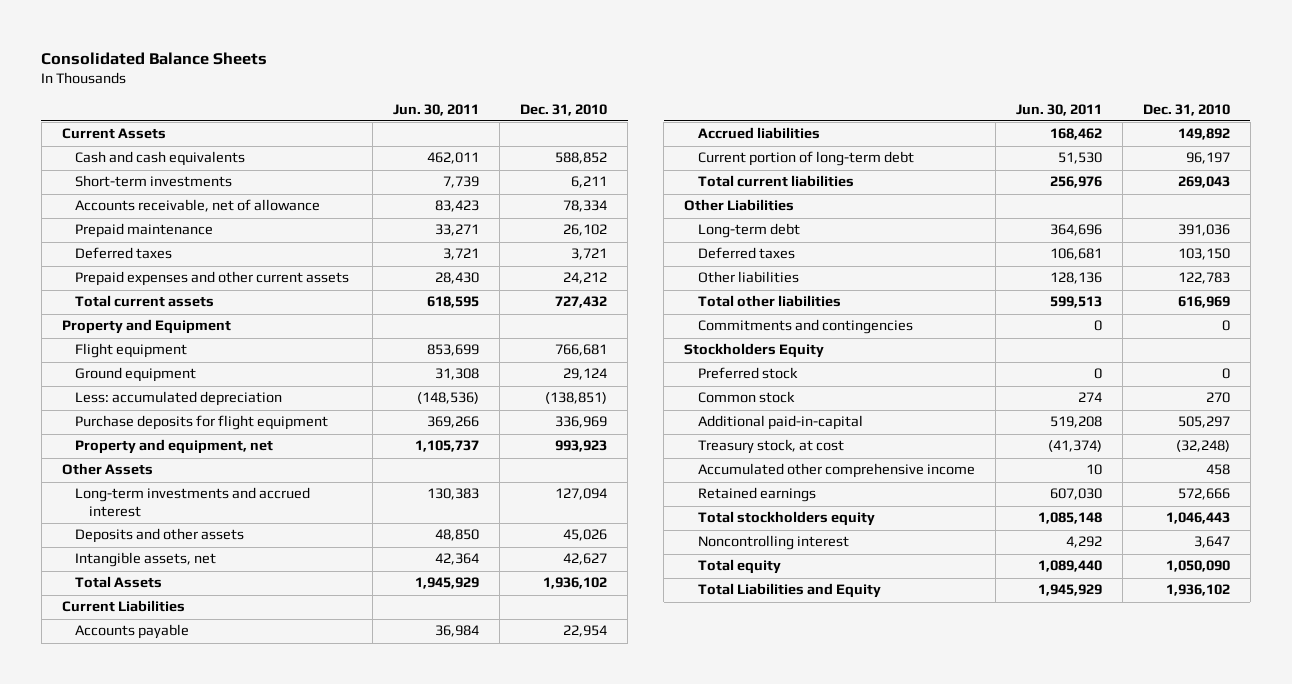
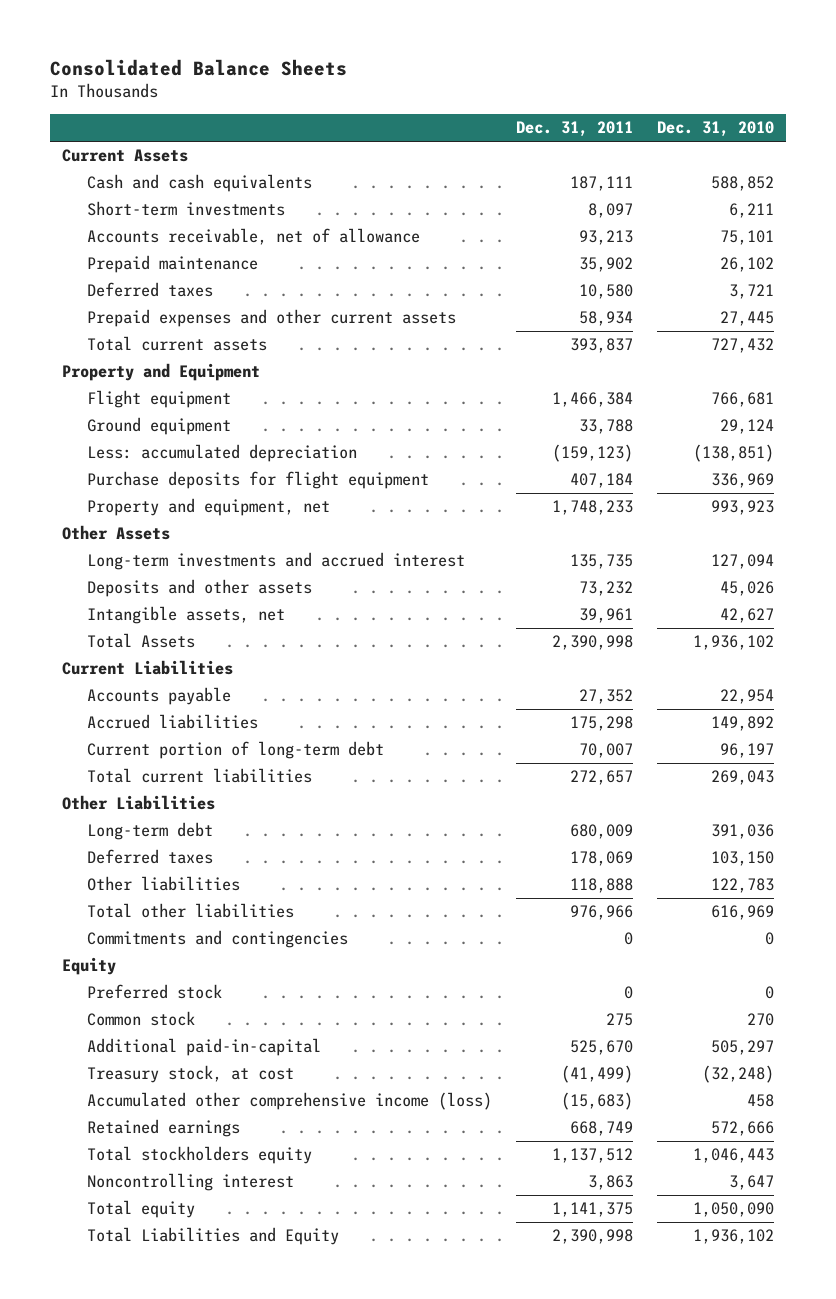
[393,103,480,116] Jun. 30, 2011 -> none
none -> [515,121,633,138] Dec. 31, 2011
[563,200,608,213] 78,334 -> [720,230,775,246] 75,101
[563,272,608,285] 24,212 -> [720,311,775,327] 27,445
[684,343,825,359] Stockholders Equity -> [61,957,116,976] Equity
[697,463,975,479] Accumulated other comprehensive income -> [86,1092,492,1111] Accumulated other comprehensive income (loss)

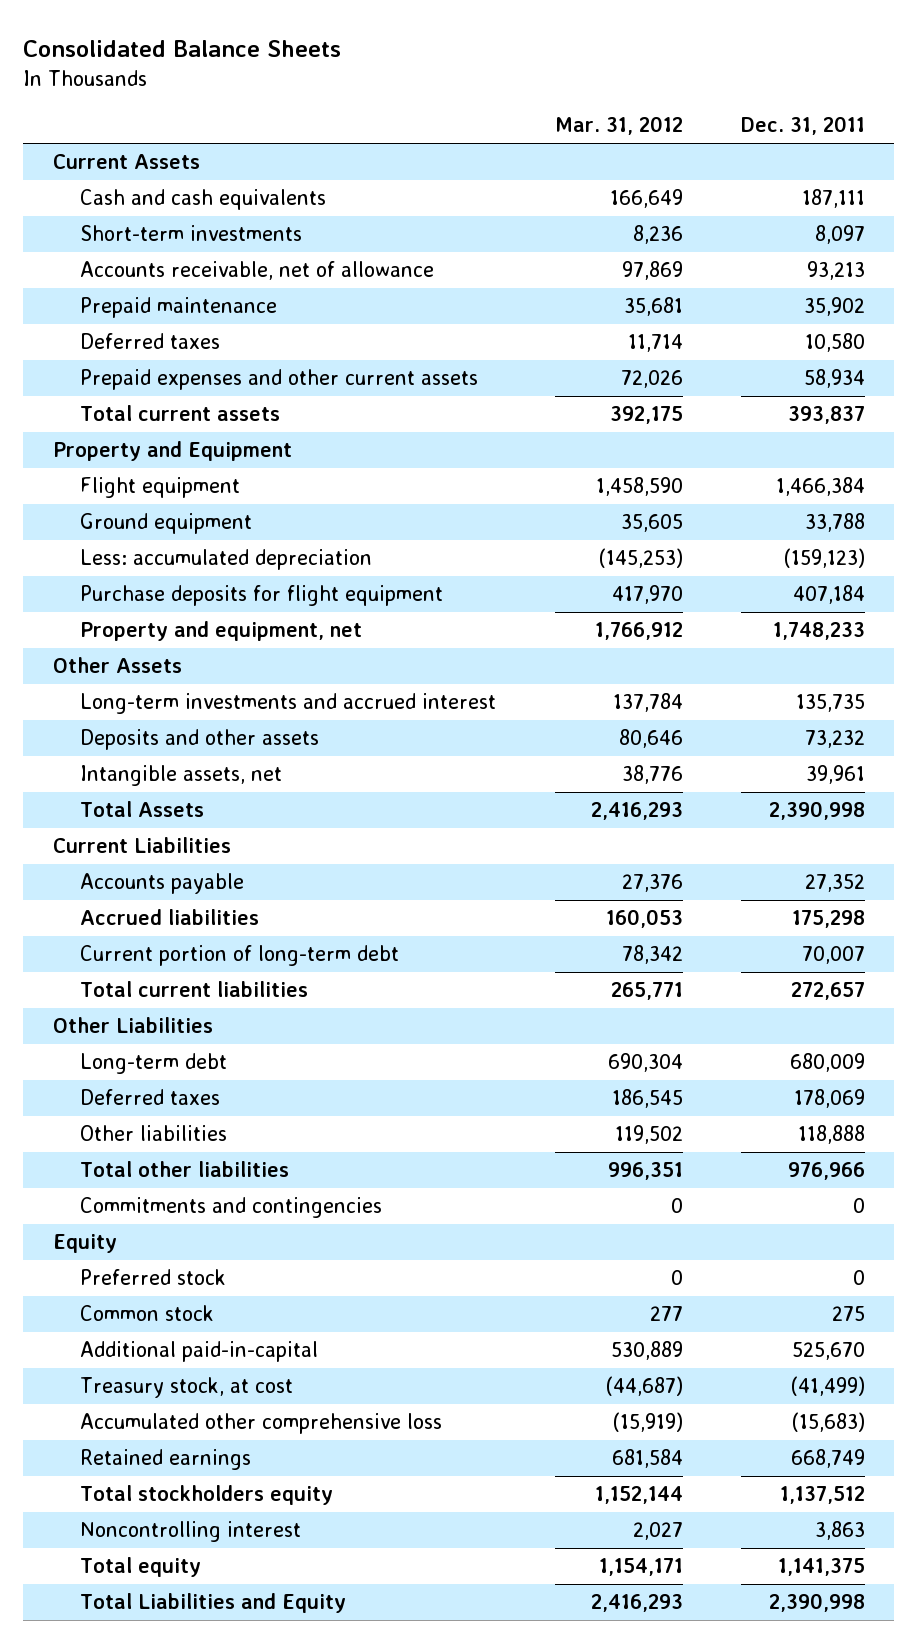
[657,121,775,138] Dec. 31, 2010 -> none
none -> [554,116,683,136] Mar. 31, 2012
[86,1092,492,1111] Accumulated other comprehensive income (loss) -> [79,1413,442,1435] Accumulated other comprehensive loss

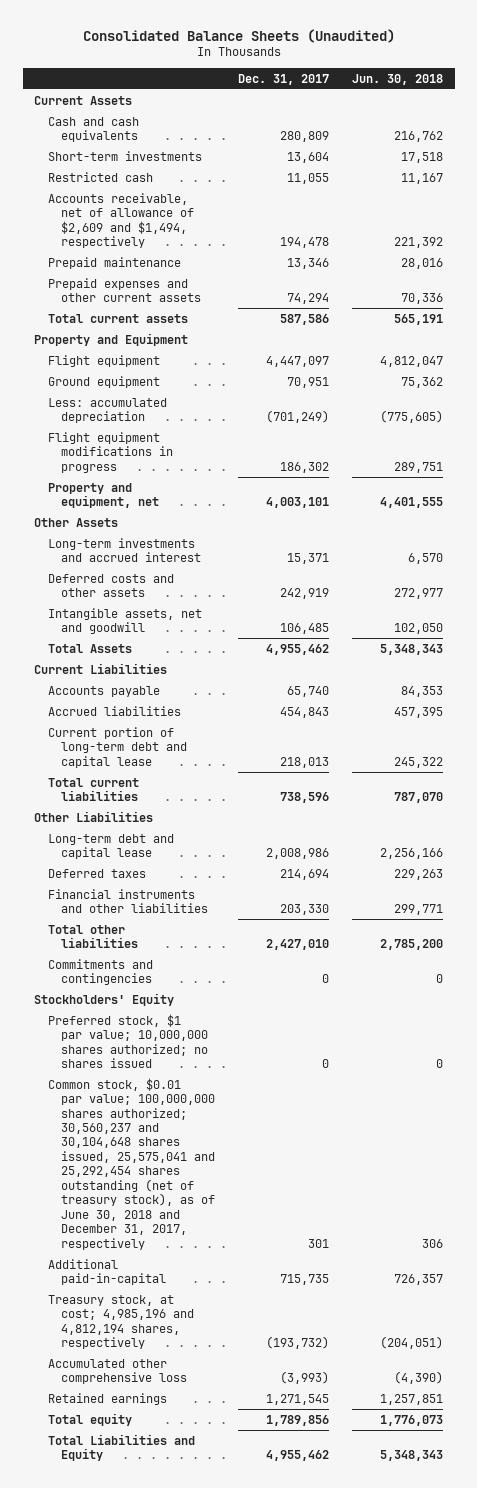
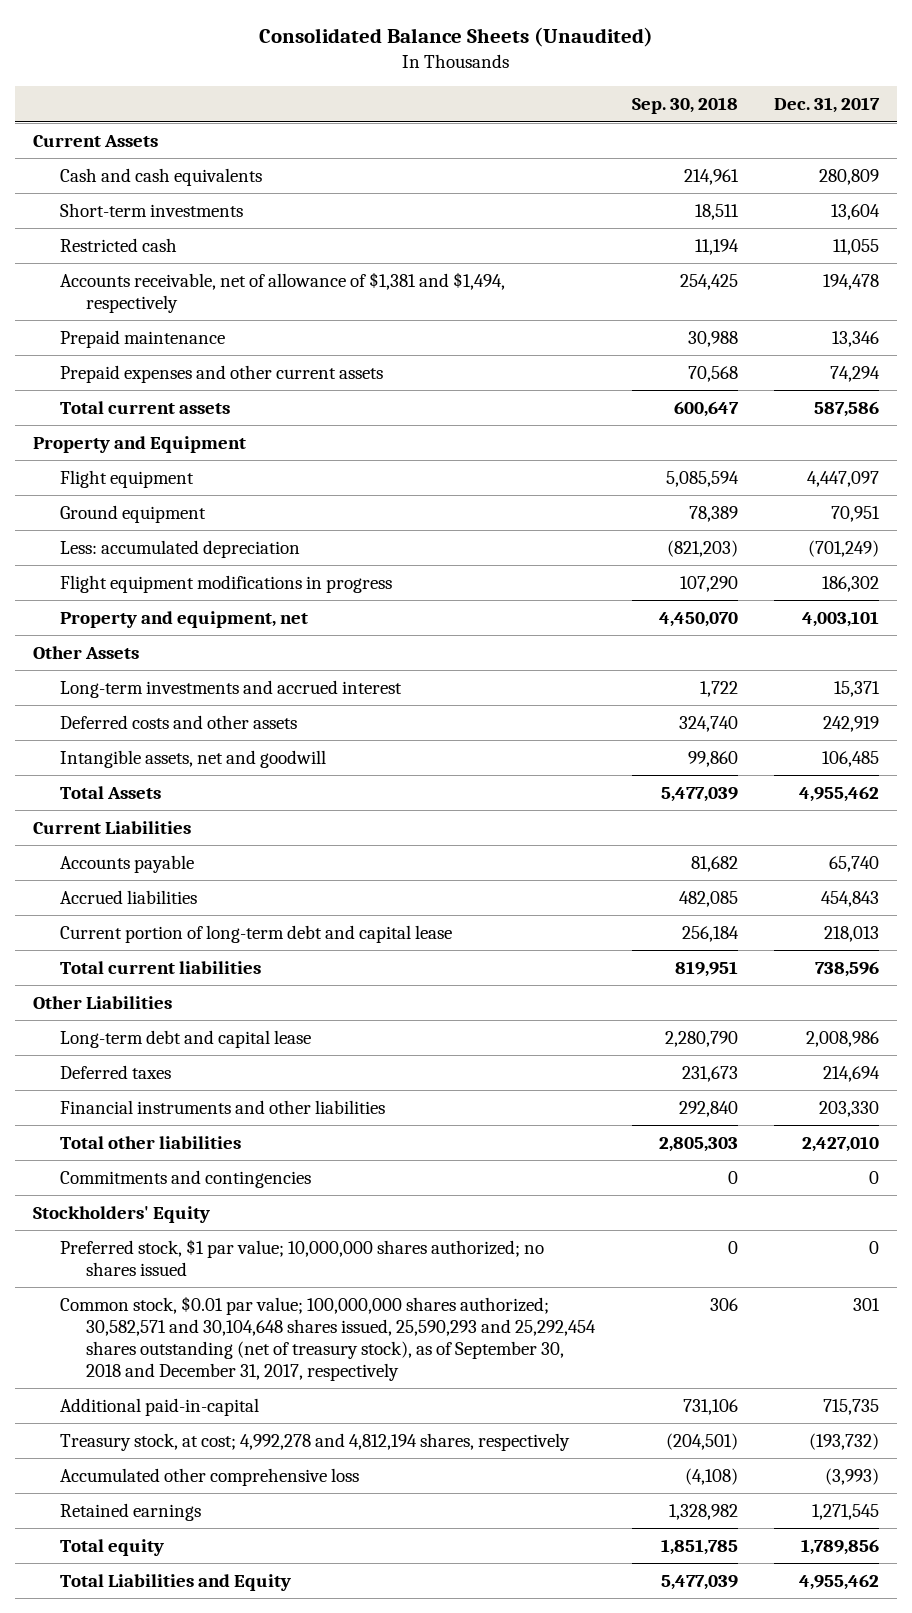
[352,73,444,85] Jun. 30, 2018 -> none
none -> [631,97,738,115] Sep. 30, 2018
[47,192,195,249] Accounts receivable, net of allowance of $2,609 and $1,494, respectively -> [59,271,505,313] Accounts receivable, net of allowance of $1,381 and $1,494, respectively
[47,1077,216,1250] Common stock, $0.01 par value; 100,000,000 shares authorized; 30,560,237 and 30,104,648 shares issued, 25,575,041 and 25,292,454 shares outstanding (net of treasury stock), as of June 30, 2018 and December 31, 2017, respectively -> [59,1295,597,1381] Common stock, $0.01 par value; 100,000,000 shares authorized; 30,582,571 and 30,104,648 shares issued, 25,590,293 and 25,292,454 shares outstanding (net of treasury stock), as of September 30, 2018 and December 31, 2017, respectively
[47,1294,195,1350] Treasury stock, at cost; 4,985,196 and 4,812,194 shares, respectively -> [59,1432,570,1451] Treasury stock, at cost; 4,992,278 and 4,812,194 shares, respectively

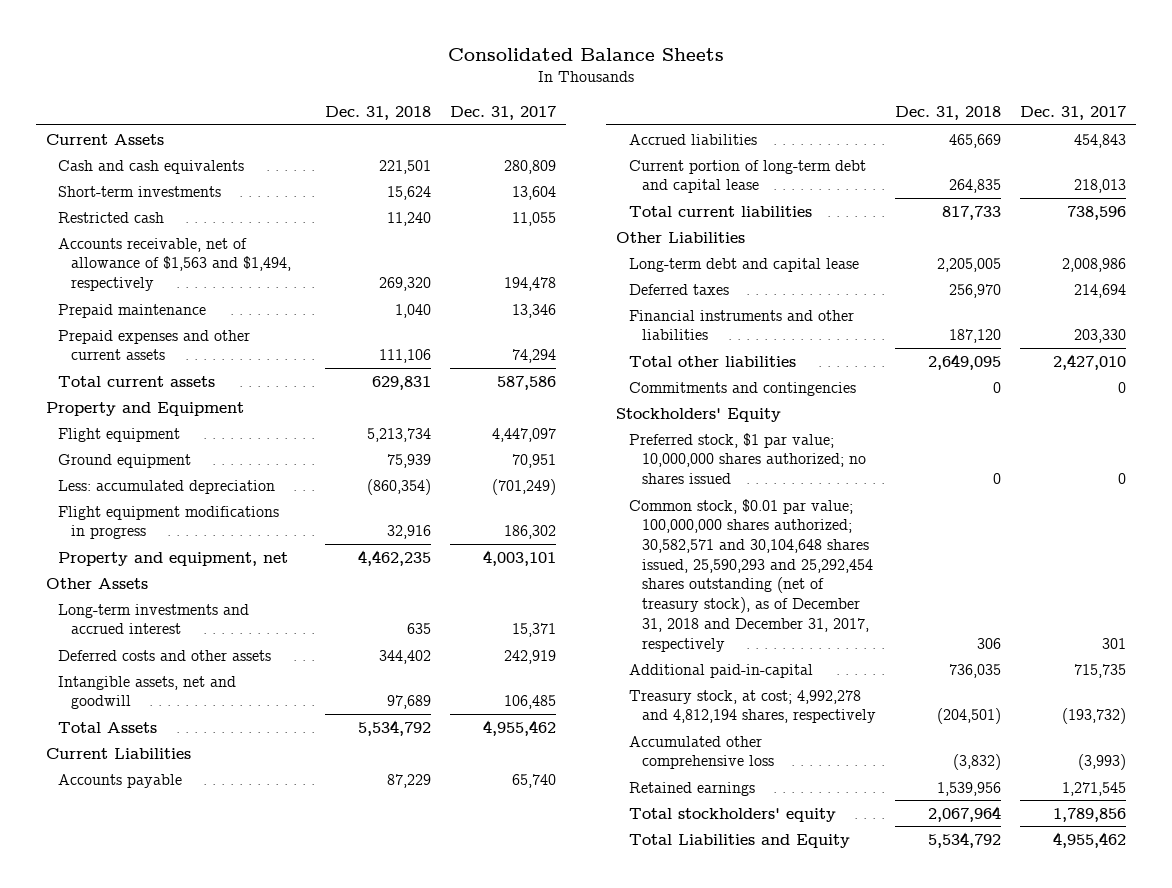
[259,27,654,48] Consolidated Balance Sheets (Unaudited) -> [447,47,724,61] Consolidated Balance Sheets
[631,97,738,115] Sep. 30, 2018 -> none
none -> [324,105,431,120] Dec. 31, 2018
[59,271,505,313] Accounts receivable, net of allowance of $1,381 and $1,494, respectively -> [58,237,292,292] Accounts receivable, net of allowance of $1,563 and $1,494, respectively
[59,1295,597,1381] Common stock, $0.01 par value; 100,000,000 shares authorized; 30,582,571 and 30,104,648 shares issued, 25,590,293 and 25,292,454 shares outstanding (net of treasury stock), as of September 30, 2018 and December 31, 2017, respectively -> [628,498,873,652] Common stock, $0.01 par value; 100,000,000 shares authorized; 30,582,571 and 30,104,648 shares issued, 25,590,293 and 25,292,454 shares outstanding (net of treasury stock), as of December 31, 2018 and December 31, 2017, respectively
[59,1538,164,1556] Total equity -> [628,807,836,822] Total stockholders' equity

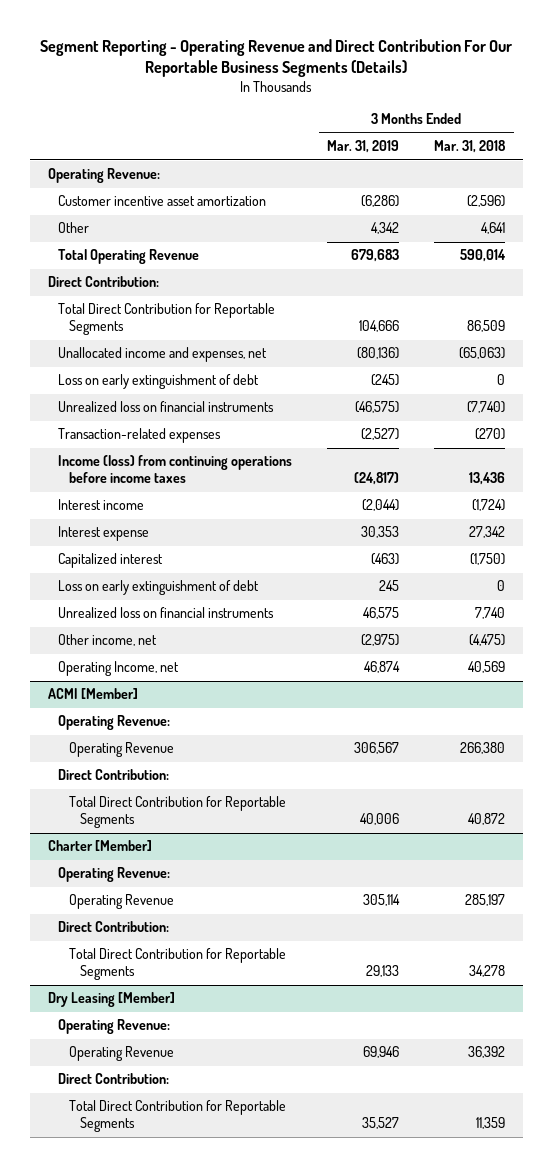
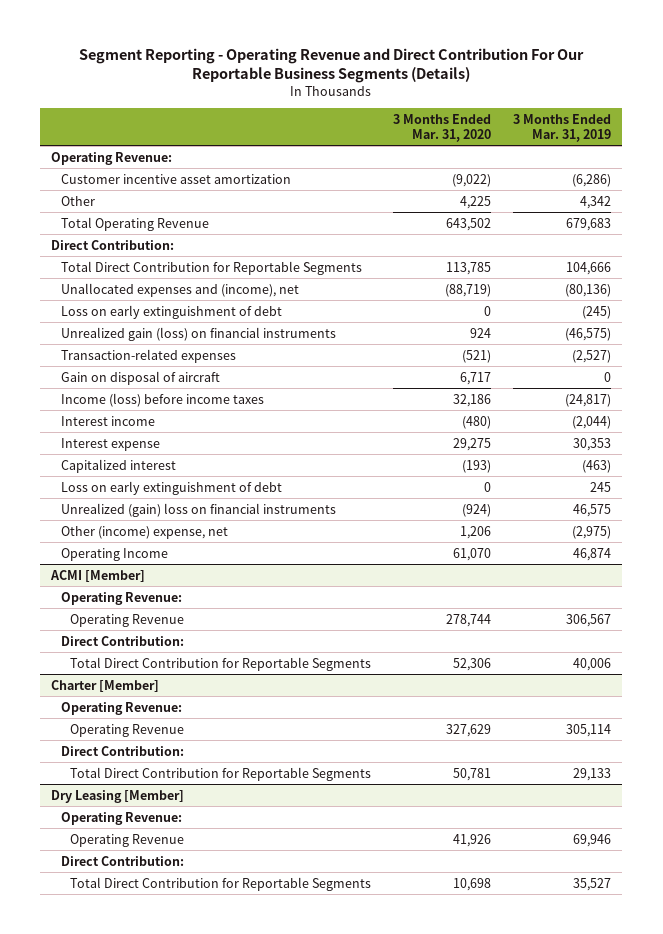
[434,140,507,154] Mar. 31, 2018 -> none
none -> [393,113,492,142] 3 Months Ended Mar. 31, 2020
[58,347,268,363] Unallocated income and expenses, net -> [60,282,299,297] Unallocated expenses and (income), net
[58,401,275,413] Unrealized loss on financial instruments -> [60,326,336,341] Unrealized gain (loss) on financial instruments
none -> [60,370,220,385] Gain on disposal of aircraft
[58,455,293,484] Income (loss) from continuing operations before income taxes -> [60,392,264,407] Income (loss) before income taxes
[58,607,275,619] Unrealized loss on financial instruments -> [60,502,336,517] Unrealized (gain) loss on financial instruments
[58,634,158,647] Other income, net -> [60,525,228,539] Other (income) expense, net
[58,661,180,677] Operating Income, net -> [60,547,168,561] Operating Income

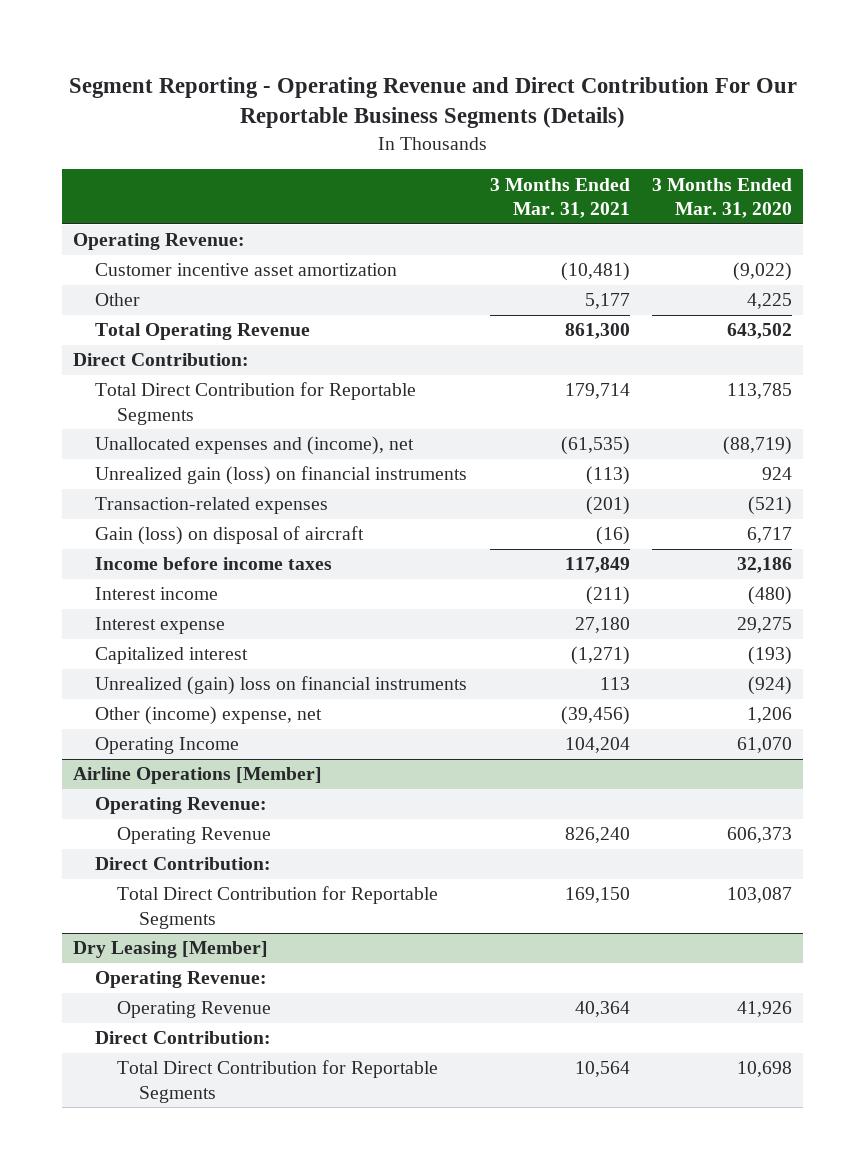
[513,113,612,142] 3 Months Ended Mar. 31, 2019 -> none
none -> [489,177,630,219] 3 Months Ended Mar. 31, 2021
[60,304,282,319] Loss on early extinguishment of debt -> none
[60,370,220,385] Gain on disposal of aircraft -> [95,526,365,546] Gain (loss) on disposal of aircraft
[60,392,264,407] Income (loss) before income taxes -> [95,557,333,571] Income before income taxes
[60,480,282,495] Loss on early extinguishment of debt -> none
[50,569,146,582] ACMI [Member] -> none
[60,591,182,605] Operating Revenue: -> none
[70,613,185,627] Operating Revenue -> none
[60,635,184,646] Direct Contribution: -> none
[70,656,372,671] Total Direct Contribution for Reportable Segments -> none
[51,679,160,692] Charter [Member] -> none
none -> [73,767,323,785] Airline Operations [Member]
[446,723,492,737] 327,629 -> [726,827,792,844] 606,373
[453,767,492,781] 50,781 -> [726,887,792,904] 103,087

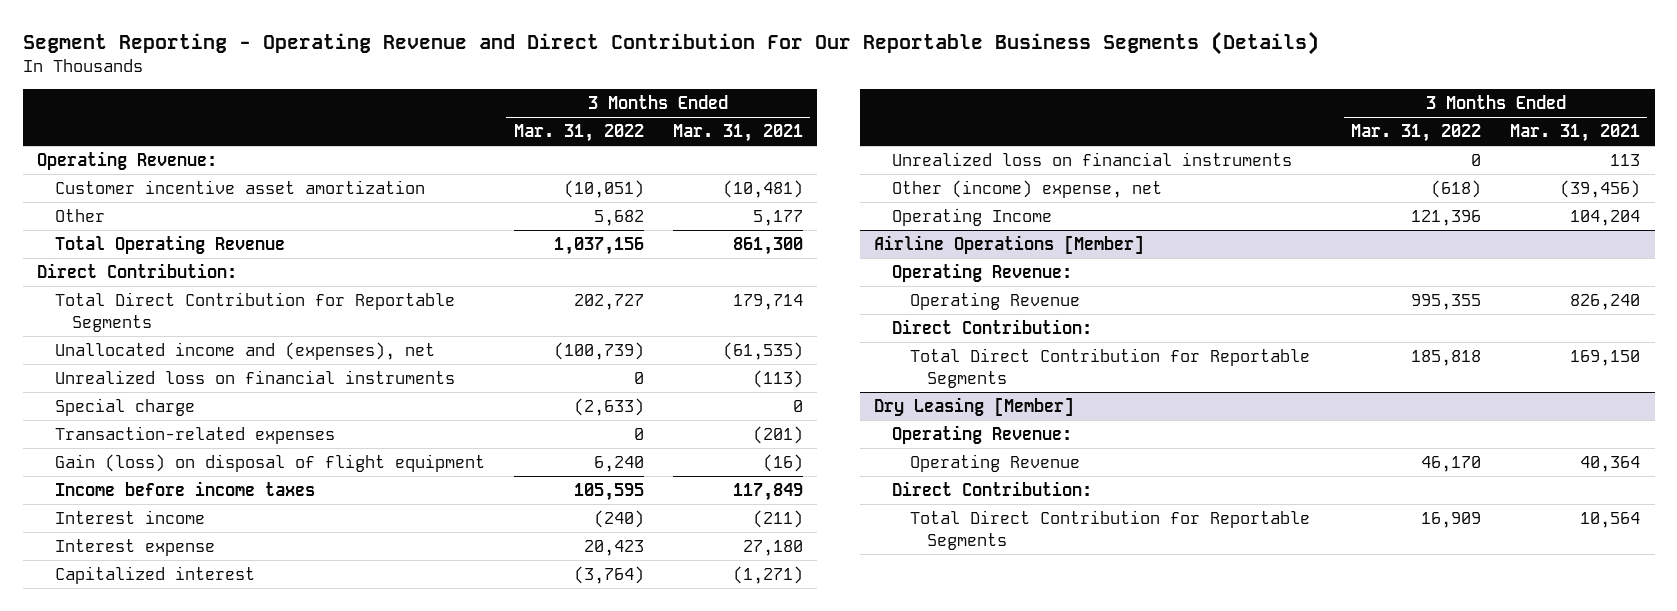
[651,177,792,219] 3 Months Ended Mar. 31, 2020 -> none
none -> [513,124,644,143] Mar. 31, 2022
[95,436,415,456] Unallocated expenses and (income), net -> [54,341,435,360] Unallocated income and (expenses), net
[95,466,468,486] Unrealized gain (loss) on financial instruments -> [54,369,455,384] Unrealized loss on financial instruments
none -> [54,397,195,416] Special charge
[95,526,365,546] Gain (loss) on disposal of aircraft -> [54,453,485,472] Gain (loss) on disposal of flight equipment
[95,676,468,696] Unrealized (gain) loss on financial instruments -> [891,151,1292,166] Unrealized loss on financial instruments

